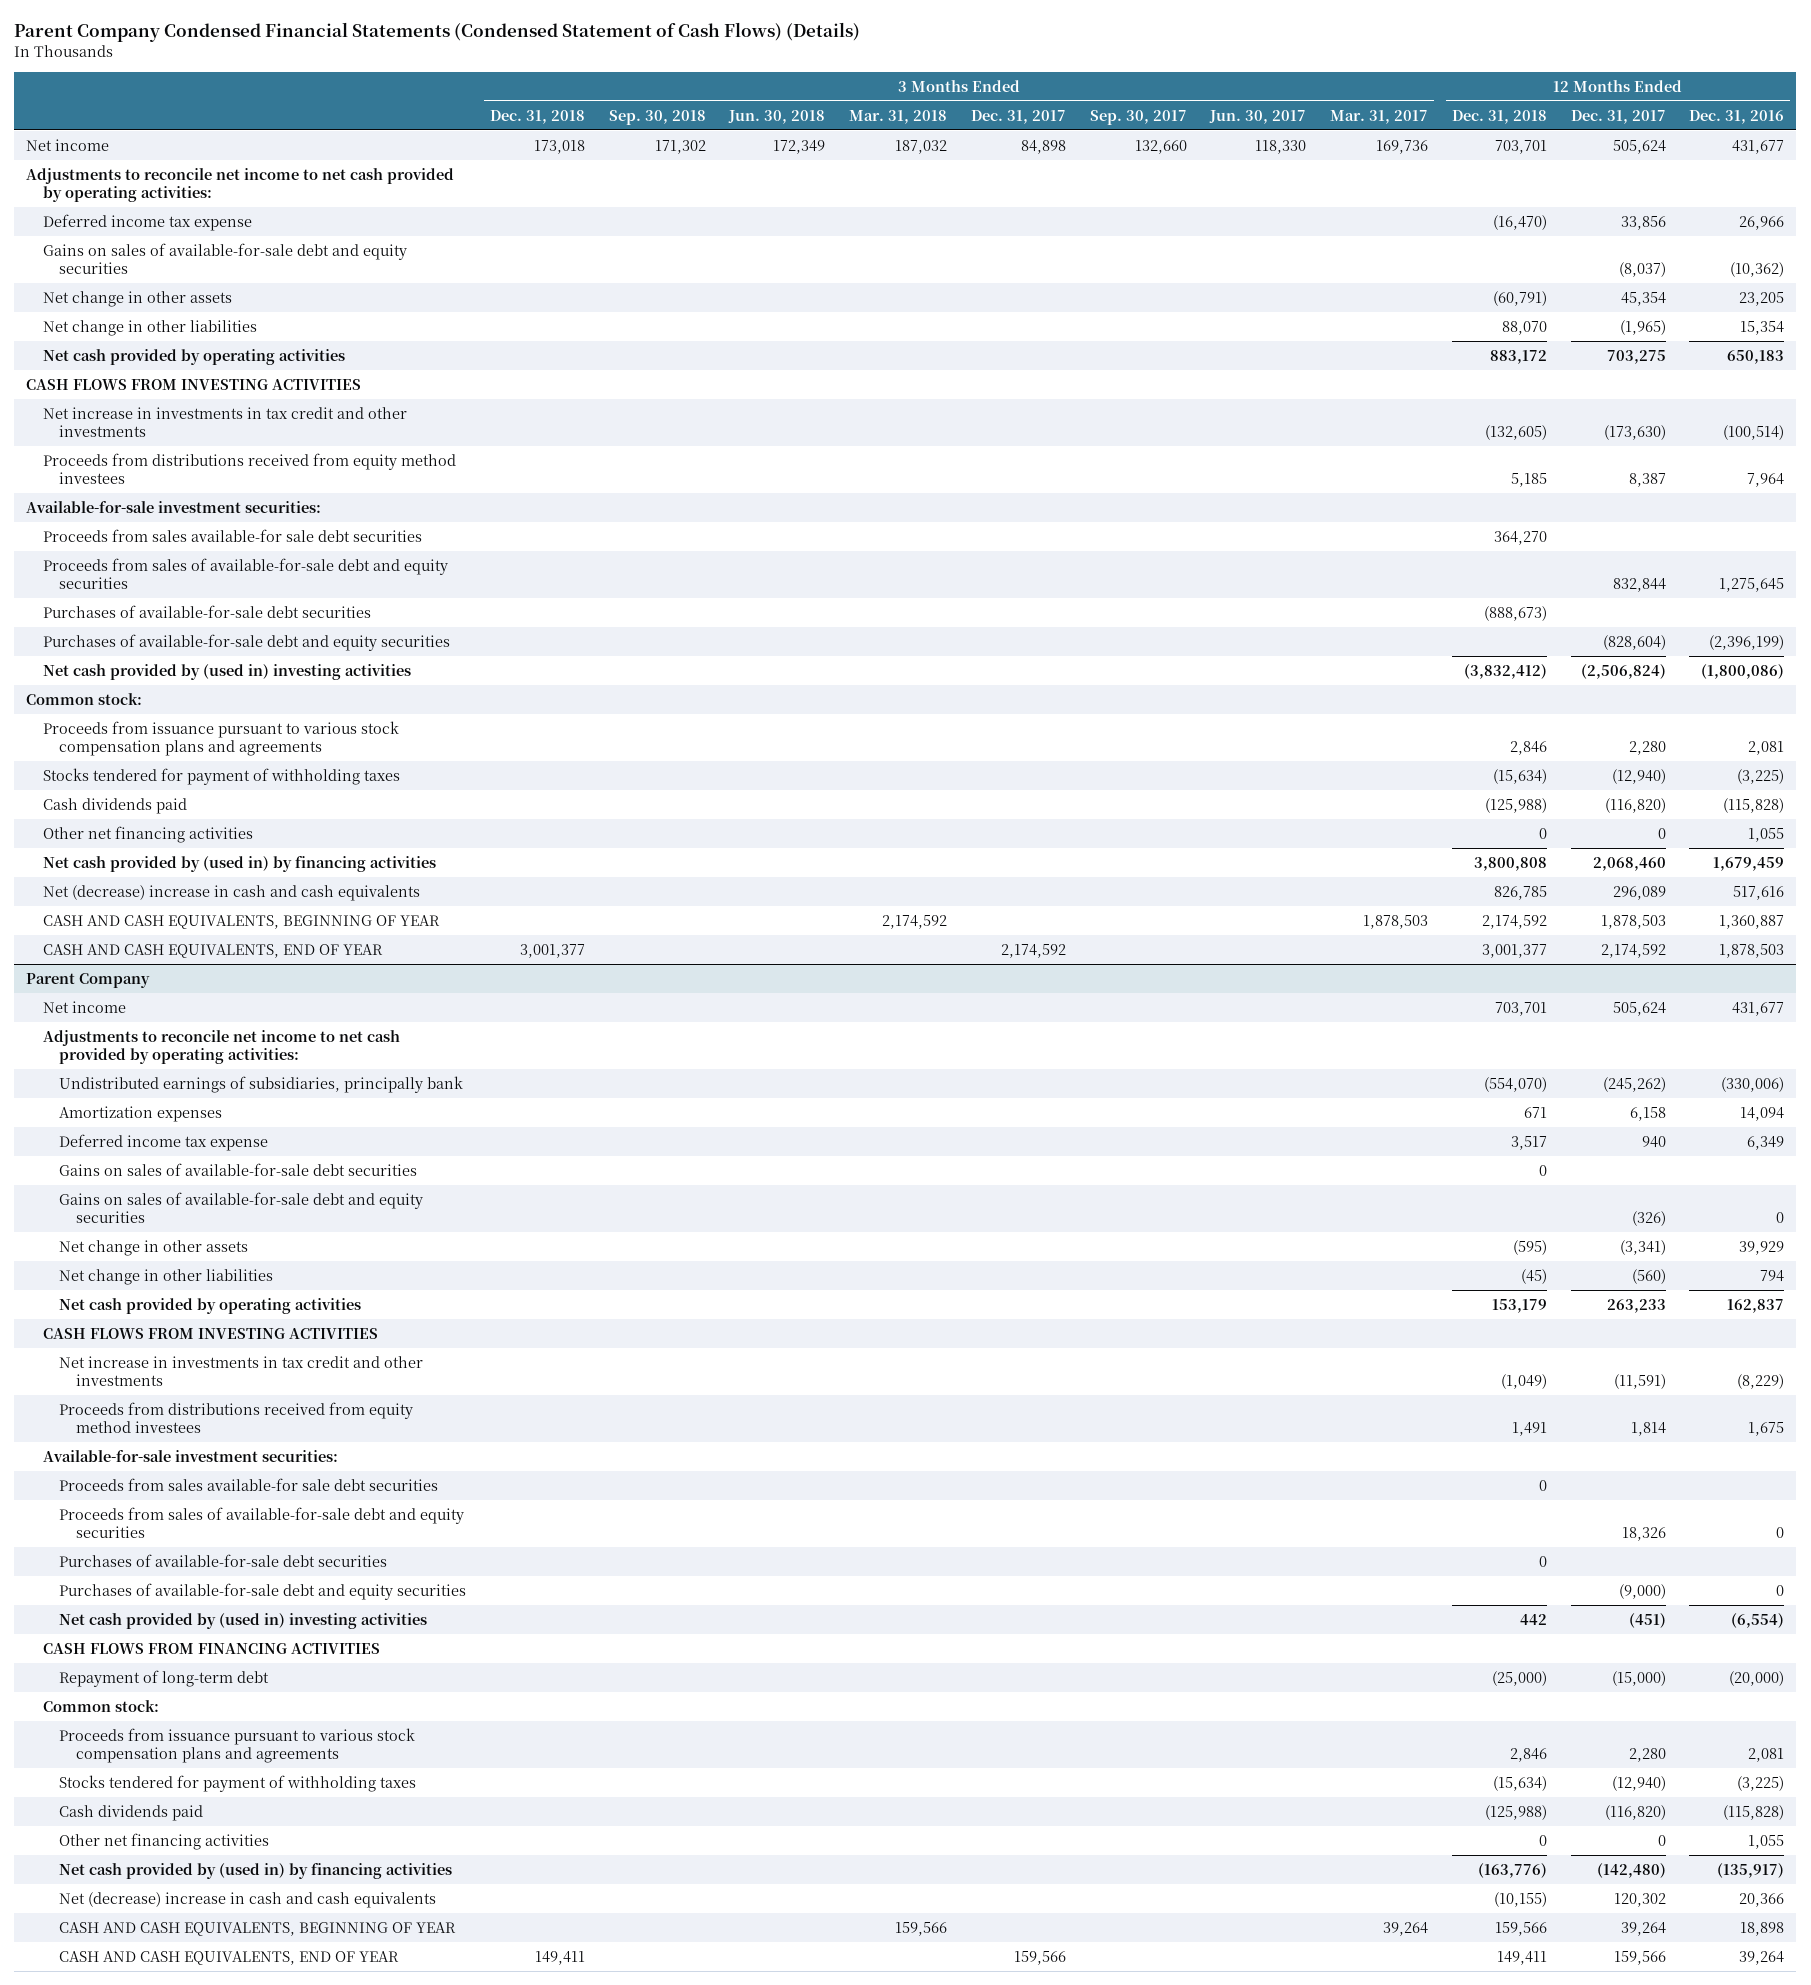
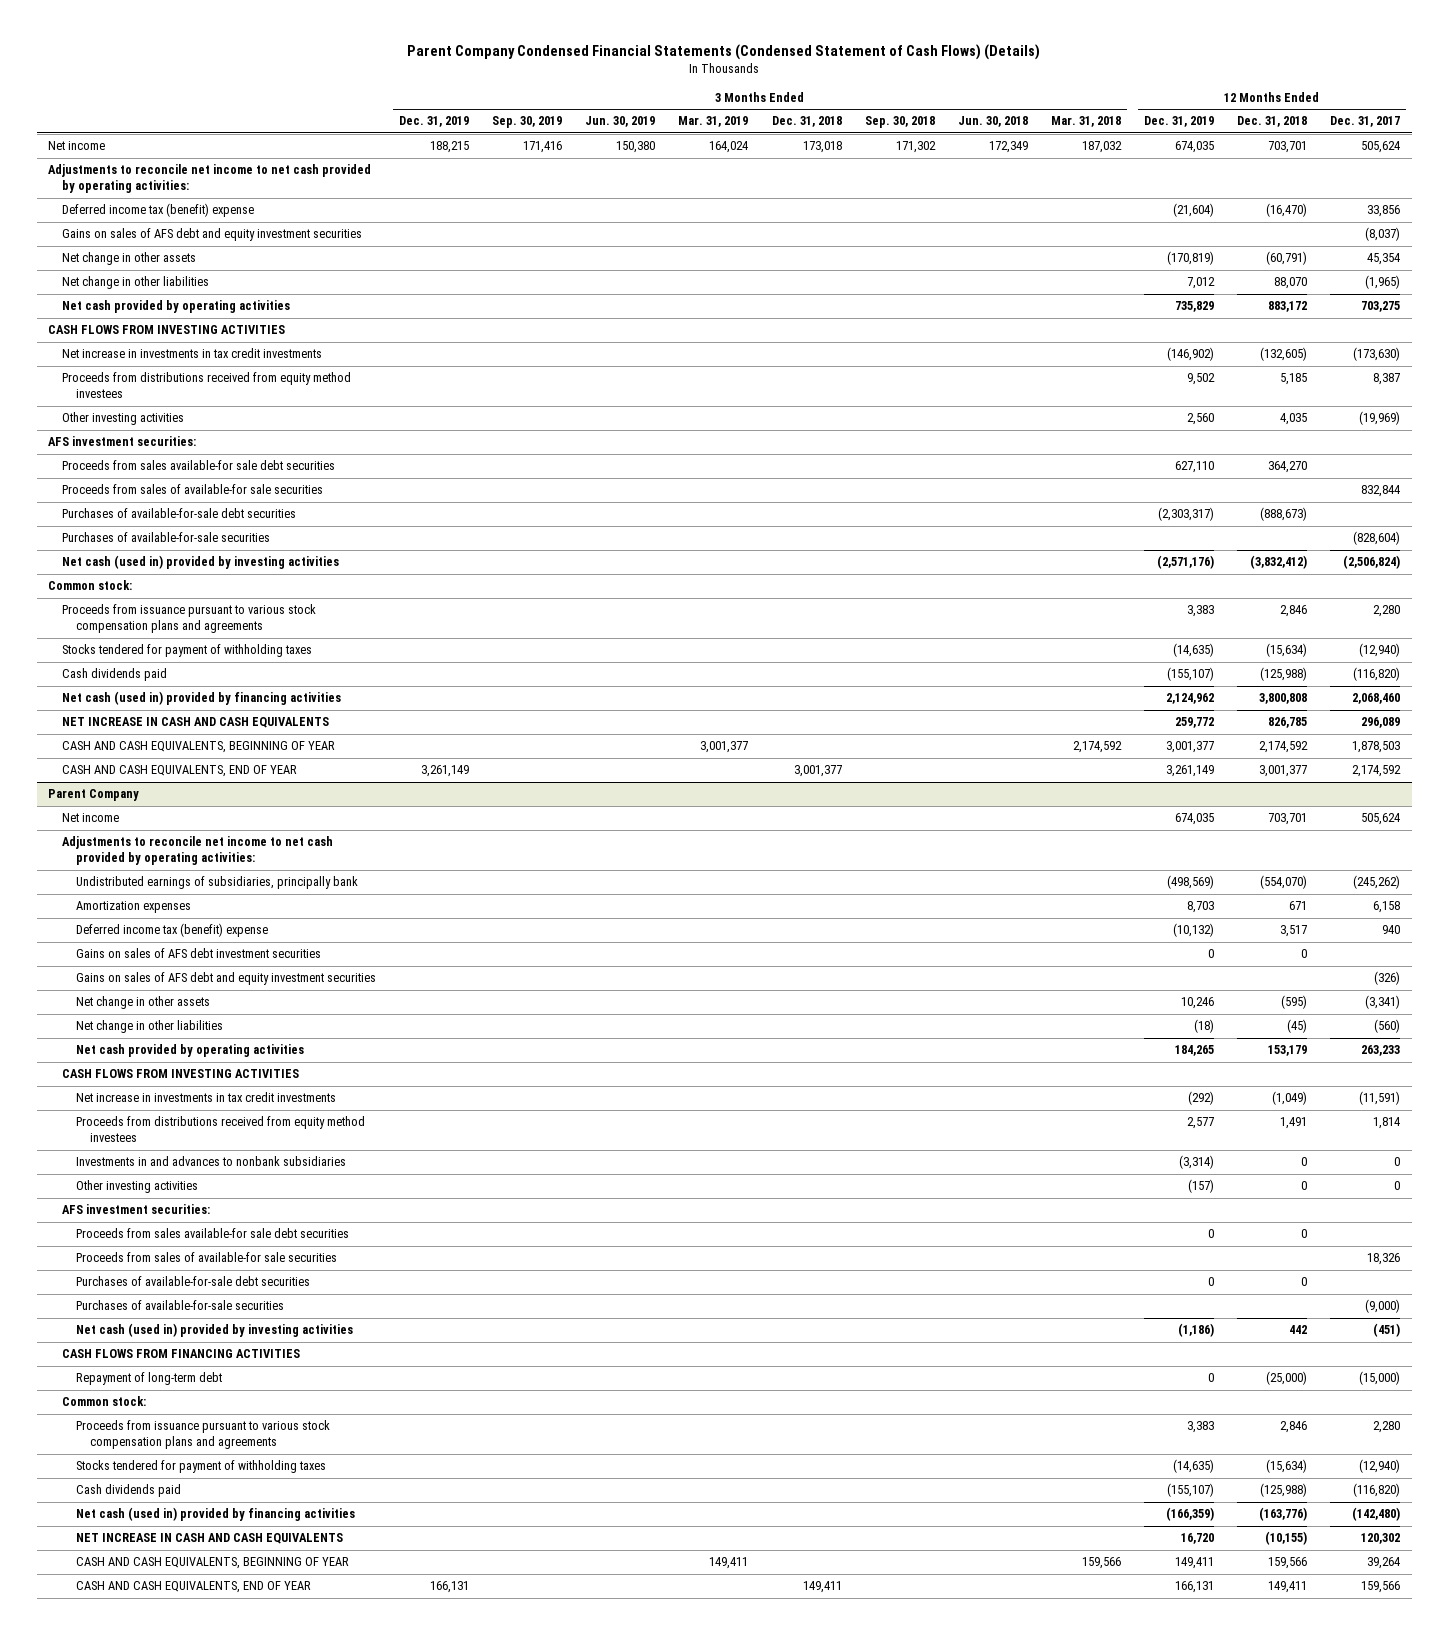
[970,109,1066,124] Dec. 31, 2017 -> none
[1089,109,1187,125] Sep. 30, 2017 -> none
[1209,109,1307,124] Jun. 30, 2017 -> none
[1330,109,1429,124] Mar. 31, 2017 -> none
[1689,109,1785,124] Dec. 31, 2016 -> none
none -> [399,116,470,128] Dec. 31, 2019
none -> [492,116,563,129] Sep. 30, 2019
none -> [585,116,656,128] Jun. 30, 2019
none -> [678,116,749,128] Mar. 31, 2019
none -> [1143,116,1214,128] Dec. 31, 2019
[42,213,252,231] Deferred income tax expense -> [62,203,255,218] Deferred income tax (benefit) expense
[42,242,407,274] Gains on sales of available-for-sale debt and equity securities -> [62,228,363,242] Gains on sales of AFS debt and equity investment securities
[42,406,407,437] Net increase in investments in tax credit and other investments -> [62,348,323,359] Net increase in investments in tax credit investments
none -> [62,412,185,426] Other investing activities
[26,500,322,513] Available-for-sale investment securities: -> [48,436,197,447] AFS investment securities:
[42,557,448,589] Proceeds from sales of available-for-sale debt and equity securities -> [62,484,324,495] Proceeds from sales of available-for sale securities
[42,633,450,651] Purchases of available-for-sale debt and equity securities -> [62,532,271,543] Purchases of available-for-sale securities
[42,663,411,680] Net cash provided by (used in) investing activities -> [62,555,340,570] Net cash (used in) provided by investing activities
[42,825,253,843] Other net financing activities -> none
[42,855,436,872] Net cash provided by (used in) by financing activities -> [62,691,342,706] Net cash (used in) provided by financing activities
[42,884,420,901] Net (decrease) increase in cash and cash equivalents -> [62,717,330,729] NET INCREASE IN CASH AND CASH EQUIVALENTS
[59,1133,269,1151] Deferred income tax expense -> [76,923,269,938] Deferred income tax (benefit) expense
[59,1162,418,1176] Gains on sales of available-for-sale debt securities -> [76,948,322,959] Gains on sales of AFS debt investment securities
[59,1191,424,1223] Gains on sales of available-for-sale debt and equity securities -> [76,972,377,986] Gains on sales of AFS debt and equity investment securities
[59,1355,424,1386] Net increase in investments in tax credit and other investments -> [76,1092,337,1103] Net increase in investments in tax credit investments
none -> [76,1156,347,1167] Investments in and advances to nonbank subsidiaries
none -> [76,1180,199,1194] Other investing activities
[42,1449,338,1462] Available-for-sale investment securities: -> [62,1204,211,1215] AFS investment securities:
[59,1506,465,1538] Proceeds from sales of available-for-sale debt and equity securities -> [76,1252,338,1263] Proceeds from sales of available-for sale securities
[59,1582,467,1600] Purchases of available-for-sale debt and equity securities -> [76,1300,285,1311] Purchases of available-for-sale securities
[59,1612,428,1629] Net cash provided by (used in) investing activities -> [76,1323,354,1338] Net cash (used in) provided by investing activities
[59,1832,270,1850] Other net financing activities -> none
[59,1862,453,1879] Net cash provided by (used in) by financing activities -> [76,1507,356,1522] Net cash (used in) provided by financing activities
[59,1891,437,1908] Net (decrease) increase in cash and cash equivalents -> [76,1533,344,1545] NET INCREASE IN CASH AND CASH EQUIVALENTS

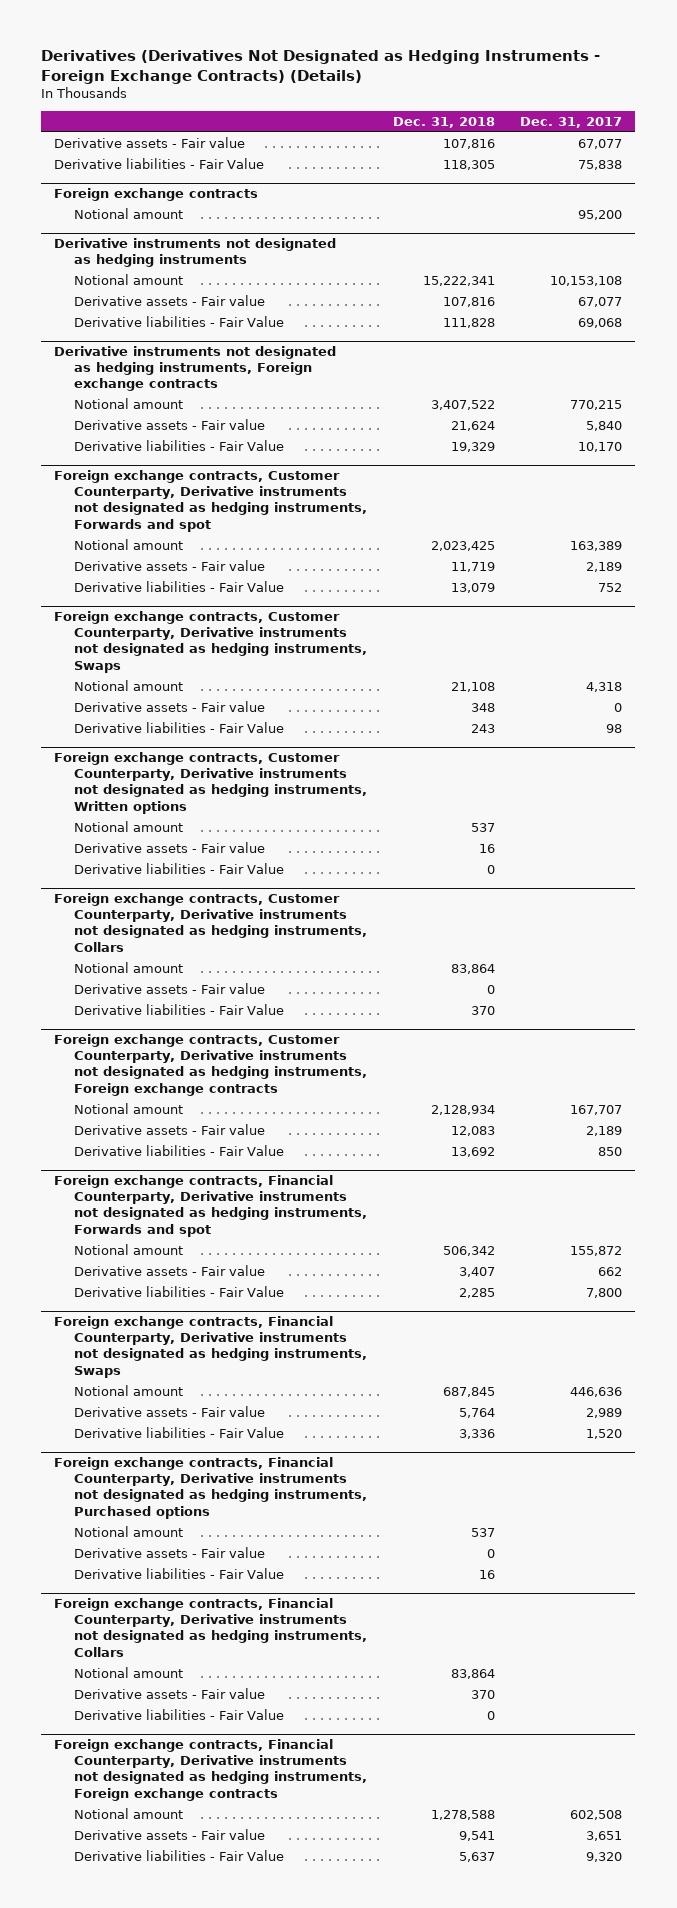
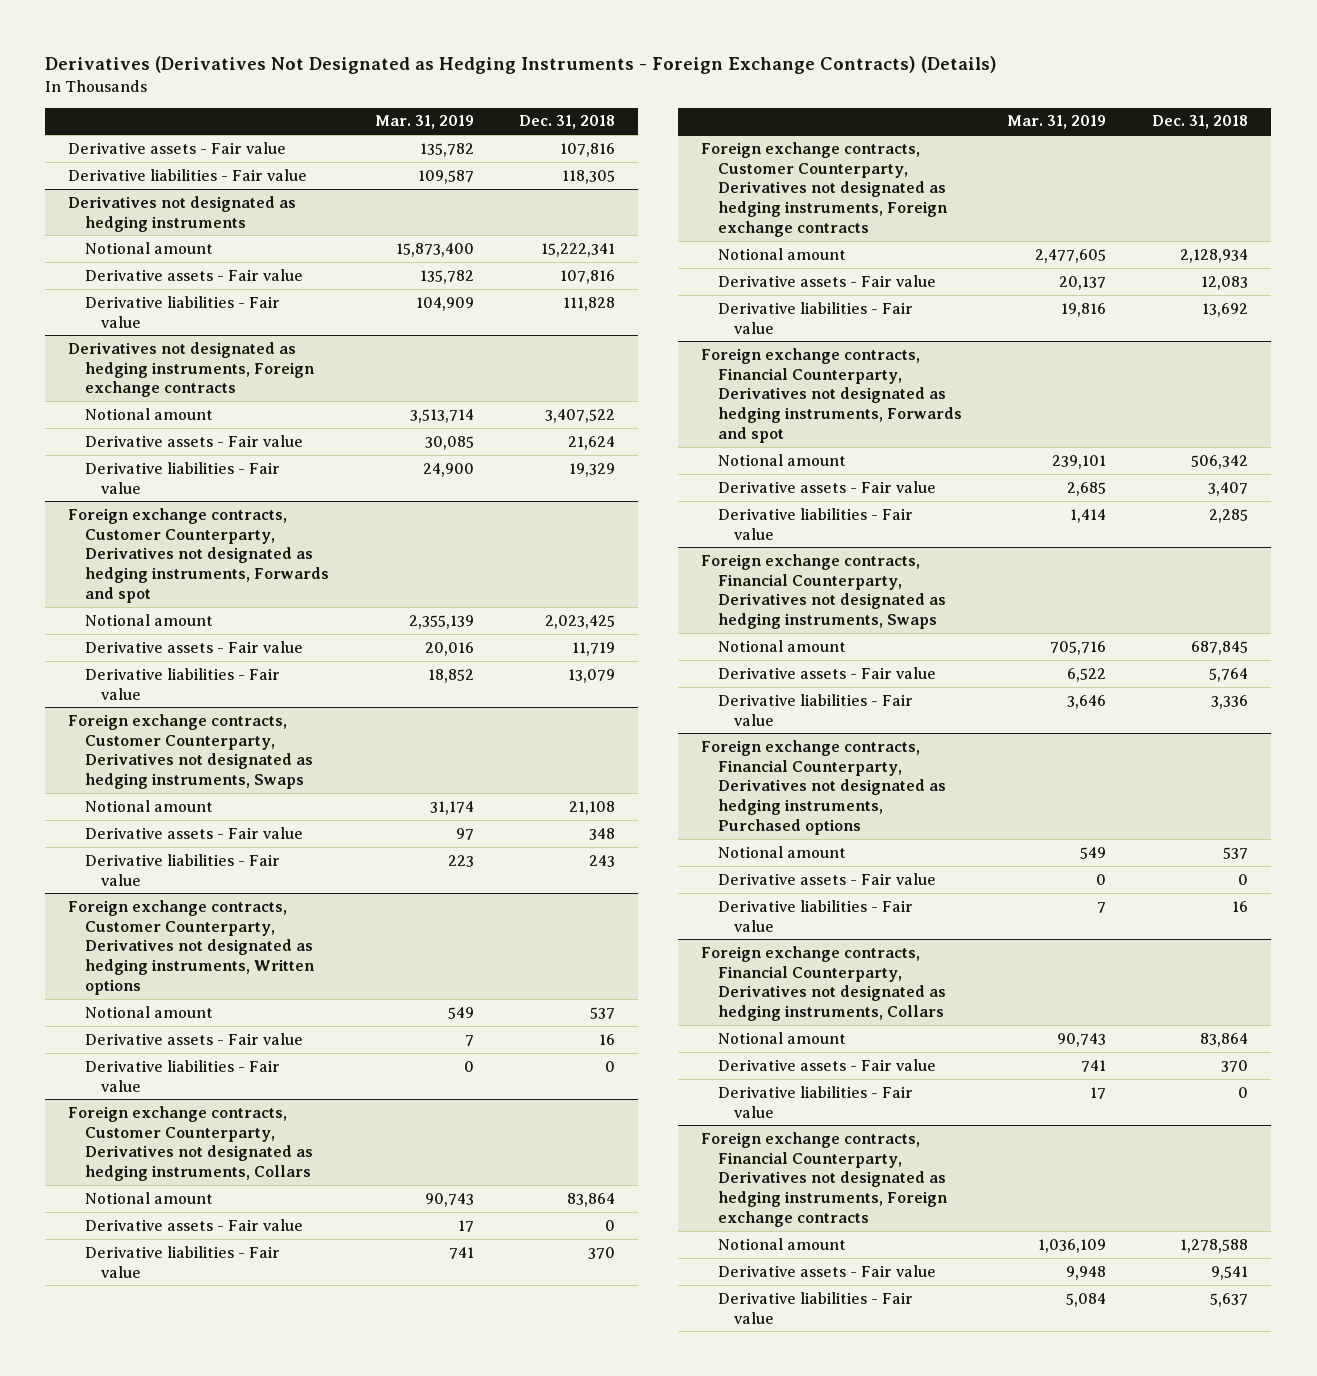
[520,116,623,128] Dec. 31, 2017 -> none
none -> [374,115,474,130] Mar. 31, 2019
[54,188,259,202] Foreign exchange contracts -> none
[74,208,184,220] Notional amount -> none
[54,158,265,170] Derivative liabilities - Fair Value -> [68,168,308,181] Derivative liabilities - Fair value
[54,238,337,268] Derivative instruments not designated as hedging instruments -> [68,195,297,232] Derivatives not designated as hedging instruments
[74,316,285,328] Derivative liabilities - Fair Value -> [84,295,280,328] Derivative liabilities - Fair value
[54,346,337,392] Derivative instruments not designated as hedging instruments, Foreign exchange contracts -> [68,341,315,398] Derivatives not designated as hedging instruments, Foreign exchange contracts
[74,440,285,452] Derivative liabilities - Fair Value -> [84,461,280,494] Derivative liabilities - Fair value
[54,470,368,532] Foreign exchange contracts, Customer Counterparty, Derivative instruments not designated as hedging instruments, Forwards and spot -> [68,507,329,603] Foreign exchange contracts, Customer Counterparty, Derivatives not designated as hedging instruments, Forwards and spot
[74,581,285,593] Derivative liabilities - Fair Value -> [84,667,280,700] Derivative liabilities - Fair value
[54,611,368,673] Foreign exchange contracts, Customer Counterparty, Derivative instruments not designated as hedging instruments, Swaps -> [68,713,313,790] Foreign exchange contracts, Customer Counterparty, Derivatives not designated as hedging instruments, Swaps
[74,722,285,734] Derivative liabilities - Fair Value -> [84,853,280,886] Derivative liabilities - Fair value
[54,752,368,814] Foreign exchange contracts, Customer Counterparty, Derivative instruments not designated as hedging instruments, Written options -> [68,899,315,995] Foreign exchange contracts, Customer Counterparty, Derivatives not designated as hedging instruments, Written options
[74,863,285,875] Derivative liabilities - Fair Value -> [84,1059,280,1092] Derivative liabilities - Fair value
[54,893,368,952] Foreign exchange contracts, Customer Counterparty, Derivative instruments not designated as hedging instruments, Collars -> [68,1105,313,1182] Foreign exchange contracts, Customer Counterparty, Derivatives not designated as hedging instruments, Collars
[74,1004,285,1016] Derivative liabilities - Fair Value -> [84,1245,280,1278] Derivative liabilities - Fair value
[54,1034,368,1096] Foreign exchange contracts, Customer Counterparty, Derivative instruments not designated as hedging instruments, Foreign exchange contracts -> [701,141,948,237] Foreign exchange contracts, Customer Counterparty, Derivatives not designated as hedging instruments, Foreign exchange contracts
[74,1145,285,1157] Derivative liabilities - Fair Value -> [717,301,913,334] Derivative liabilities - Fair value
[54,1175,368,1237] Foreign exchange contracts, Financial Counterparty, Derivative instruments not designated as hedging instruments, Forwards and spot -> [701,347,962,443] Foreign exchange contracts, Financial Counterparty, Derivatives not designated as hedging instruments, Forwards and spot
[74,1286,285,1298] Derivative liabilities - Fair Value -> [717,507,913,540] Derivative liabilities - Fair value
[54,1316,368,1378] Foreign exchange contracts, Financial Counterparty, Derivative instruments not designated as hedging instruments, Swaps -> [701,553,946,630] Foreign exchange contracts, Financial Counterparty, Derivatives not designated as hedging instruments, Swaps
[74,1427,285,1439] Derivative liabilities - Fair Value -> [717,693,913,726] Derivative liabilities - Fair value
[54,1457,368,1519] Foreign exchange contracts, Financial Counterparty, Derivative instruments not designated as hedging instruments, Purchased options -> [701,739,946,835] Foreign exchange contracts, Financial Counterparty, Derivatives not designated as hedging instruments, Purchased options
[74,1568,285,1580] Derivative liabilities - Fair Value -> [717,899,913,932] Derivative liabilities - Fair value
[54,1598,368,1657] Foreign exchange contracts, Financial Counterparty, Derivative instruments not designated as hedging instruments, Collars -> [701,945,946,1022] Foreign exchange contracts, Financial Counterparty, Derivatives not designated as hedging instruments, Collars
[74,1709,285,1721] Derivative liabilities - Fair Value -> [717,1085,913,1118] Derivative liabilities - Fair value
[54,1739,368,1801] Foreign exchange contracts, Financial Counterparty, Derivative instruments not designated as hedging instruments, Foreign exchange contracts -> [701,1131,948,1227] Foreign exchange contracts, Financial Counterparty, Derivatives not designated as hedging instruments, Foreign exchange contracts
[74,1850,285,1862] Derivative liabilities - Fair Value -> [717,1291,913,1324] Derivative liabilities - Fair value

